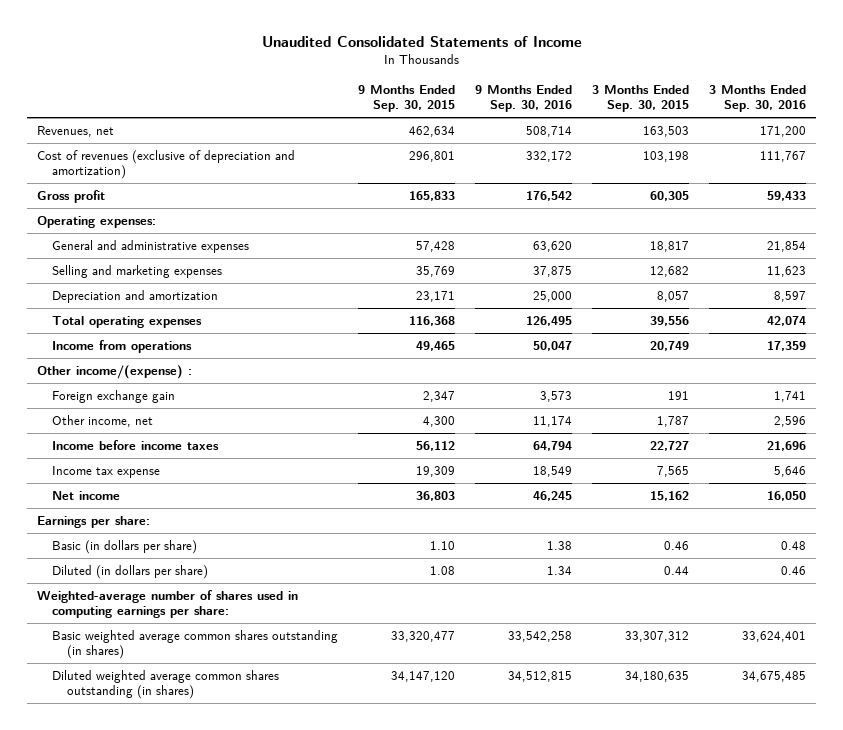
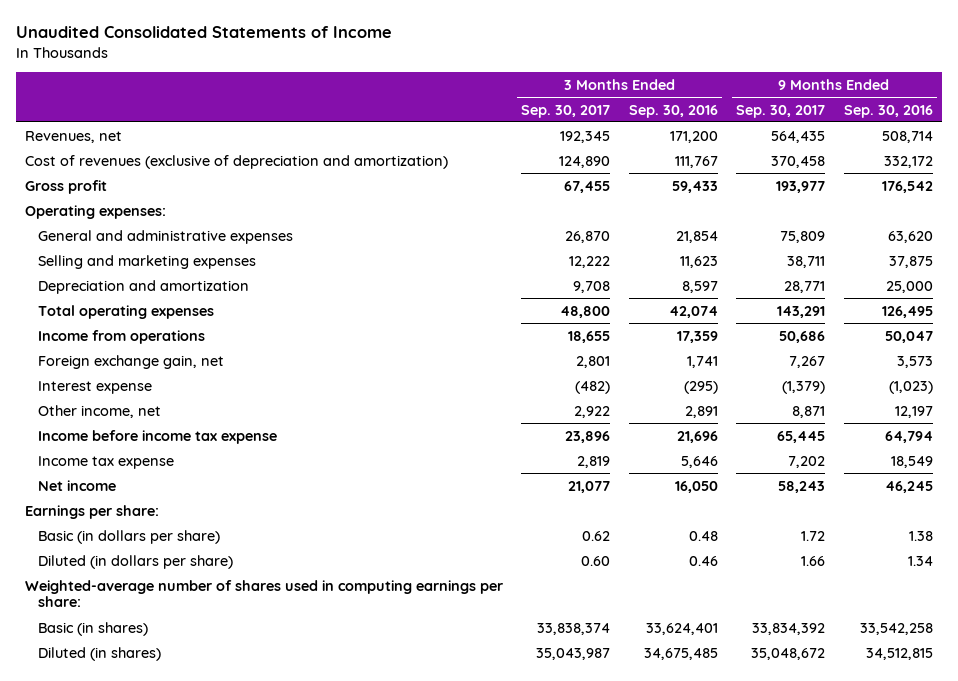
[358,84,456,113] 9 Months Ended Sep. 30, 2015 -> none
[591,84,689,113] 3 Months Ended Sep. 30, 2015 -> none
none -> [521,104,611,118] Sep. 30, 2017
none -> [736,104,826,118] Sep. 30, 2017
[37,364,193,379] Other income/(expense) : -> none
[52,389,176,403] Foreign exchange gain -> [38,354,225,369] Foreign exchange gain, net
none -> [38,380,153,394] Interest expense
[532,415,572,427] 11,174 -> [894,405,933,418] 12,197
[773,415,806,427] 2,596 -> [684,405,718,418] 2,891
[52,439,220,450] Income before income taxes -> [38,429,278,444] Income before income tax expense
[52,629,339,660] Basic weighted average common shares outstanding (in shares) -> [38,621,149,636] Basic (in shares)
[52,669,280,700] Diluted weighted average common shares outstanding (in shares) -> [38,646,162,661] Diluted (in shares)

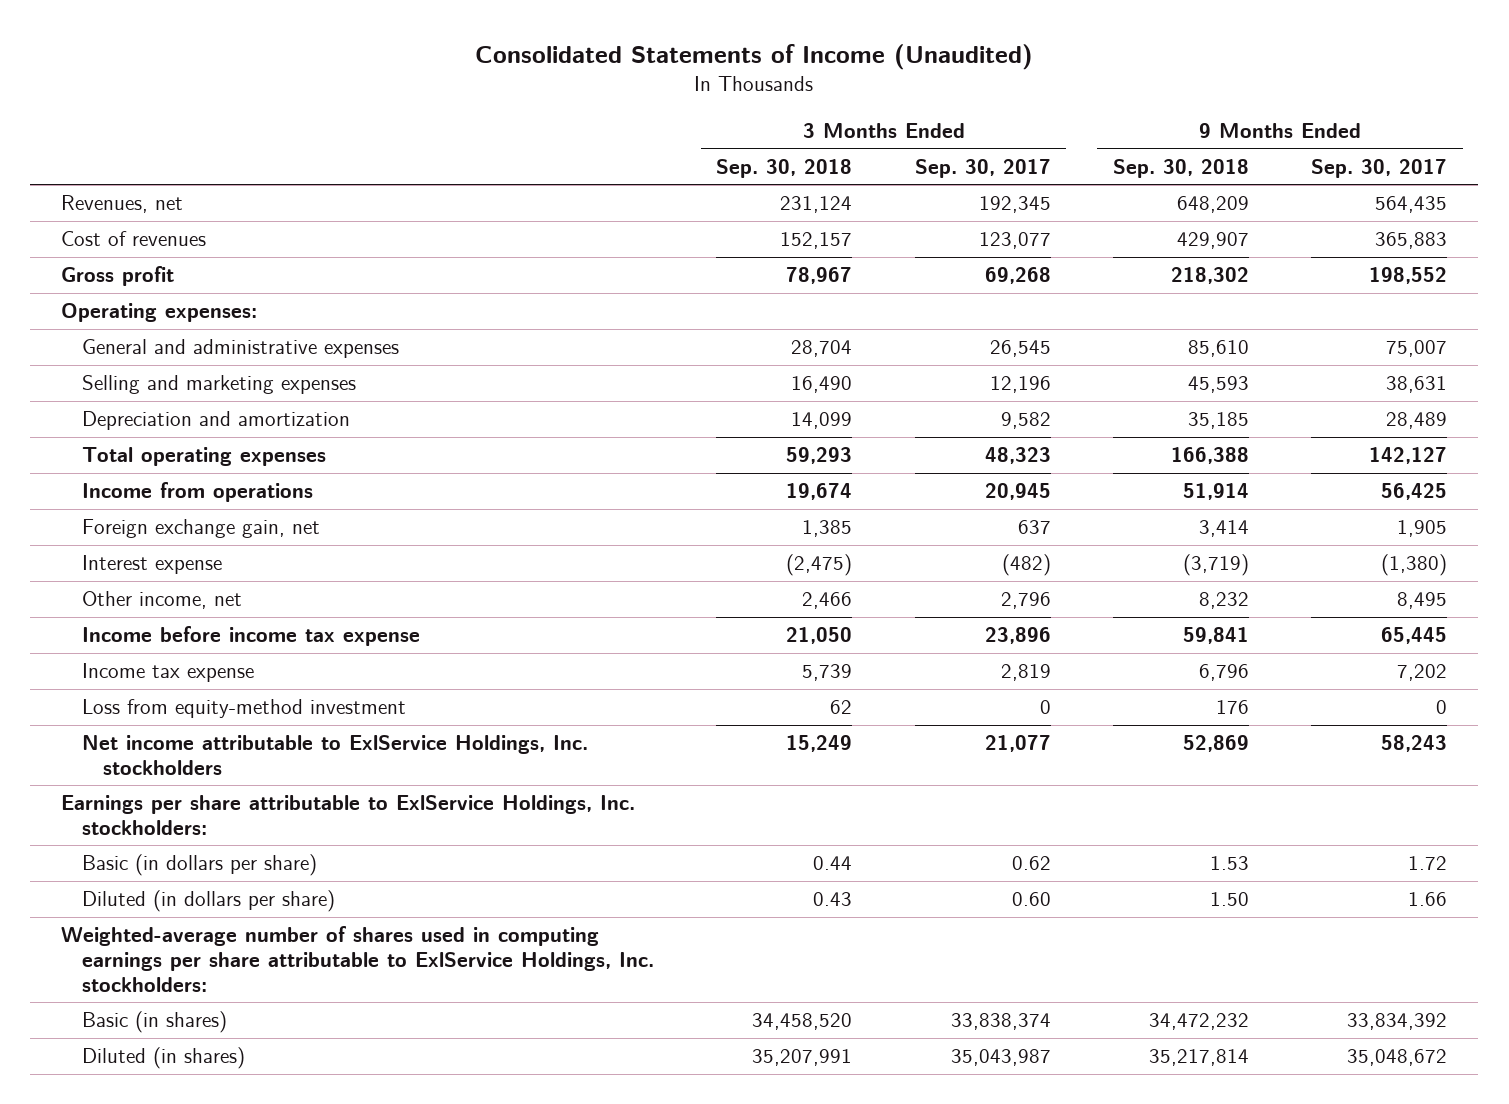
[15,26,392,39] Unaudited Consolidated Statements of Income -> [475,43,1034,70] Consolidated Statements of Income (Unaudited)
[628,104,718,118] Sep. 30, 2016 -> none
[843,104,933,118] Sep. 30, 2016 -> none
none -> [716,158,853,178] Sep. 30, 2018
none -> [1113,158,1250,178] Sep. 30, 2018
[24,154,448,169] Cost of revenues (exclusive of depreciation and amortization) -> [61,231,207,247] Cost of revenues
[559,155,611,168] 124,890 -> [978,232,1051,250] 123,077
[771,155,826,168] 370,458 -> [1375,232,1448,250] 365,883
[564,180,611,193] 67,455 -> [984,267,1051,285] 69,268
[776,180,826,193] 193,977 -> [1369,267,1448,285] 198,552
[565,230,611,243] 26,870 -> [989,340,1051,358] 26,545
[780,230,826,243] 75,809 -> [1386,340,1448,358] 75,007
[569,255,611,268] 12,222 -> [989,376,1051,394] 12,196
[787,255,826,268] 38,711 -> [1386,376,1448,394] 38,631
[573,280,611,293] 9,708 -> [1000,412,1051,430] 9,582
[784,280,826,293] 28,771 -> [1386,412,1448,430] 28,489
[560,305,611,318] 48,800 -> [984,447,1051,465] 48,323
[777,305,826,318] 143,291 -> [1369,447,1448,465] 142,127
[568,330,611,343] 18,655 -> [984,483,1051,501] 20,945
[779,330,826,343] 50,686 -> [1381,483,1448,501] 56,425
[576,355,611,368] 2,801 -> [1017,520,1051,535] 637
[789,355,826,368] 7,267 -> [1397,520,1448,538] 1,905
[782,380,826,394] (1,379) -> [1381,554,1448,577] (1,380)
[574,405,611,418] 2,922 -> [1000,592,1051,610] 2,796
[792,405,826,418] 8,871 -> [1397,592,1448,610] 8,495
none -> [82,699,407,719] Loss from equity-method investment
[38,479,117,491] Net income -> [82,735,589,775] Net income attributable to ExlService Holdings, Inc. stockholders
[24,504,159,519] Earnings per share: -> [61,795,636,835] Earnings per share attributable to ExlService Holdings, Inc. stockholders:
[24,579,503,608] Weighted-average number of shares used in computing earnings per share: -> [61,926,655,992] Weighted-average number of shares used in computing earnings per share attributable to ExlService Holdings, Inc. stockholders:

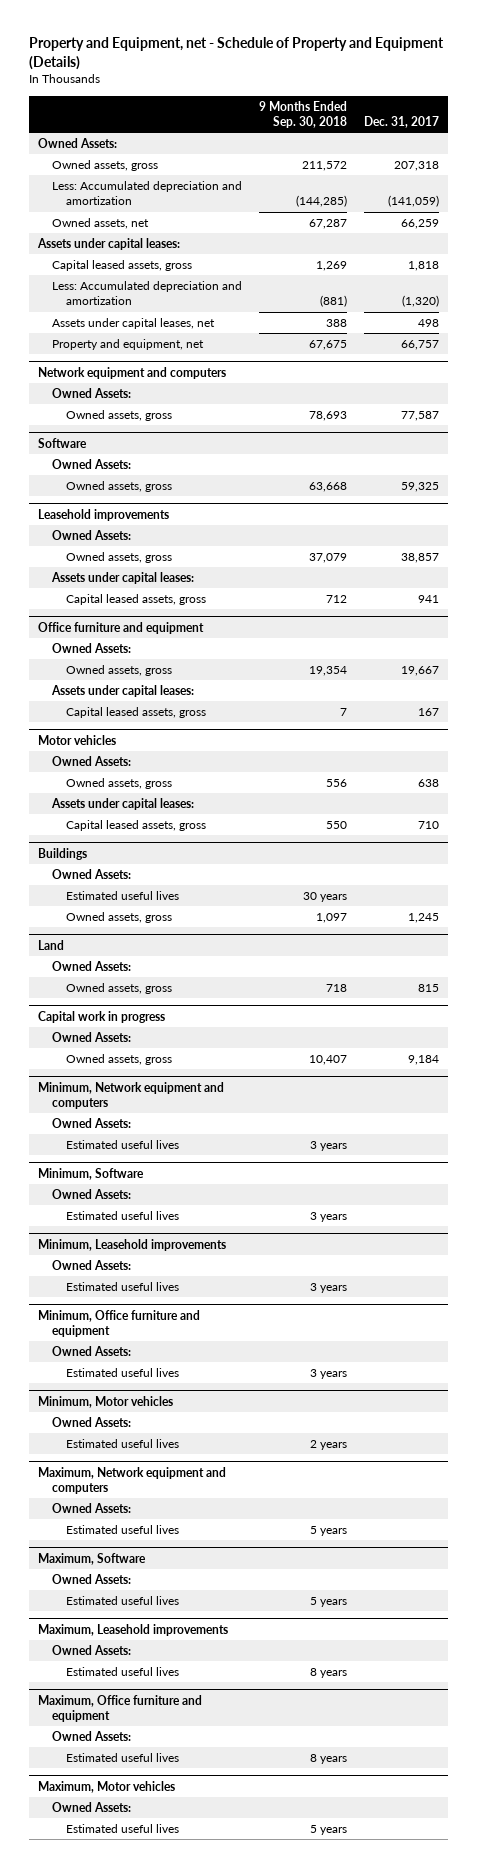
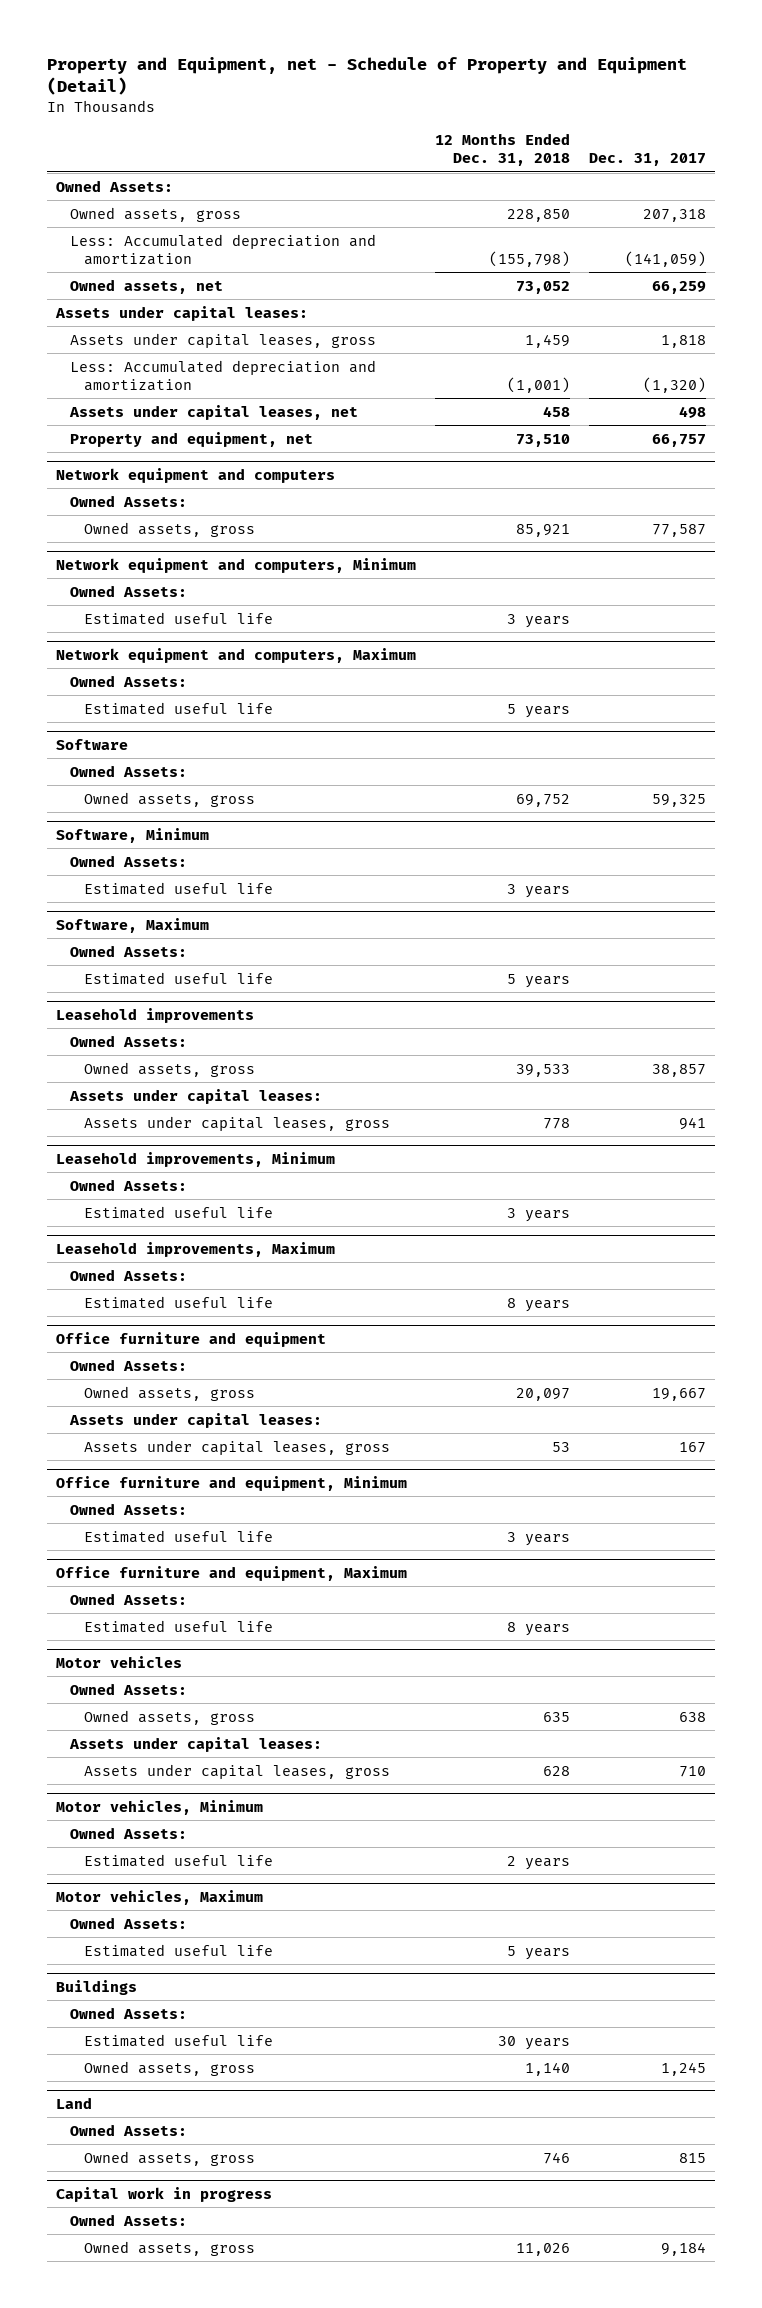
[28,36,444,70] Property and Equipment, net - Schedule of Property and Equipment (Details) -> [46,56,687,96] Property and Equipment, net - Schedule of Property and Equipment (Detail)
[258,100,347,129] 9 Months Ended Sep. 30, 2018 -> none
none -> [434,132,570,167] 12 Months Ended Dec. 31, 2018
[51,259,192,271] Capital leased assets, gross -> [70,332,377,348] Assets under capital leases, gross
none -> [56,557,417,573] Network equipment and computers, Minimum
none -> [70,584,188,597] Owned Assets:
none -> [84,611,274,625] Estimated useful life
none -> [56,647,417,663] Network equipment and computers, Maximum
none -> [70,674,188,687] Owned Assets:
none -> [84,701,274,715] Estimated useful life
none -> [56,827,210,843] Software, Minimum
none -> [70,854,188,867] Owned Assets:
none -> [84,881,274,895] Estimated useful life
none -> [56,917,210,933] Software, Maximum
none -> [70,944,188,957] Owned Assets:
none -> [84,971,274,985] Estimated useful life
[65,593,206,605] Capital leased assets, gross -> [84,1115,391,1131] Assets under capital leases, gross
none -> [56,1151,336,1167] Leasehold improvements, Minimum
none -> [70,1178,188,1191] Owned Assets:
none -> [84,1205,274,1219] Estimated useful life
none -> [56,1241,336,1257] Leasehold improvements, Maximum
none -> [70,1268,188,1281] Owned Assets:
none -> [84,1295,274,1309] Estimated useful life
[65,706,206,718] Capital leased assets, gross -> [84,1439,391,1455] Assets under capital leases, gross
none -> [56,1475,408,1491] Office furniture and equipment, Minimum
none -> [70,1502,188,1515] Owned Assets:
none -> [84,1529,274,1543] Estimated useful life
none -> [56,1565,408,1581] Office furniture and equipment, Maximum
none -> [70,1592,188,1605] Owned Assets:
none -> [84,1619,274,1633] Estimated useful life
[65,819,206,831] Capital leased assets, gross -> [84,1763,391,1779] Assets under capital leases, gross
none -> [56,1799,264,1815] Motor vehicles, Minimum
none -> [70,1826,188,1839] Owned Assets:
none -> [84,1853,274,1867] Estimated useful life
none -> [56,1889,264,1905] Motor vehicles, Maximum
none -> [70,1916,188,1929] Owned Assets:
none -> [84,1943,274,1957] Estimated useful life
[65,890,179,900] Estimated useful lives -> [84,2033,274,2047] Estimated useful life
[37,1081,224,1110] Minimum, Network equipment and computers -> none
[51,1117,131,1128] Owned Assets: -> none
[65,1139,179,1149] Estimated useful lives -> none
[37,1167,144,1180] Minimum, Software -> none
[51,1188,131,1199] Owned Assets: -> none
[65,1210,179,1220] Estimated useful lives -> none
[37,1238,226,1251] Minimum, Leasehold improvements -> none
[51,1259,131,1270] Owned Assets: -> none
[65,1281,179,1291] Estimated useful lives -> none
[37,1309,200,1338] Minimum, Office furniture and equipment -> none
[51,1345,131,1356] Owned Assets: -> none
[65,1367,179,1377] Estimated useful lives -> none
[37,1395,173,1408] Minimum, Motor vehicles -> none
[51,1416,131,1427] Owned Assets: -> none
[65,1438,179,1448] Estimated useful lives -> none
[37,1466,226,1495] Maximum, Network equipment and computers -> none
[51,1502,131,1513] Owned Assets: -> none
[65,1524,179,1534] Estimated useful lives -> none
[37,1552,146,1565] Maximum, Software -> none
[51,1573,131,1584] Owned Assets: -> none
[65,1595,179,1605] Estimated useful lives -> none
[37,1623,228,1636] Maximum, Leasehold improvements -> none
[51,1644,131,1655] Owned Assets: -> none
[65,1666,179,1676] Estimated useful lives -> none
[37,1694,202,1723] Maximum, Office furniture and equipment -> none
[51,1730,131,1741] Owned Assets: -> none
[65,1752,179,1762] Estimated useful lives -> none
[37,1780,175,1793] Maximum, Motor vehicles -> none
[51,1801,131,1812] Owned Assets: -> none
[65,1823,179,1833] Estimated useful lives -> none

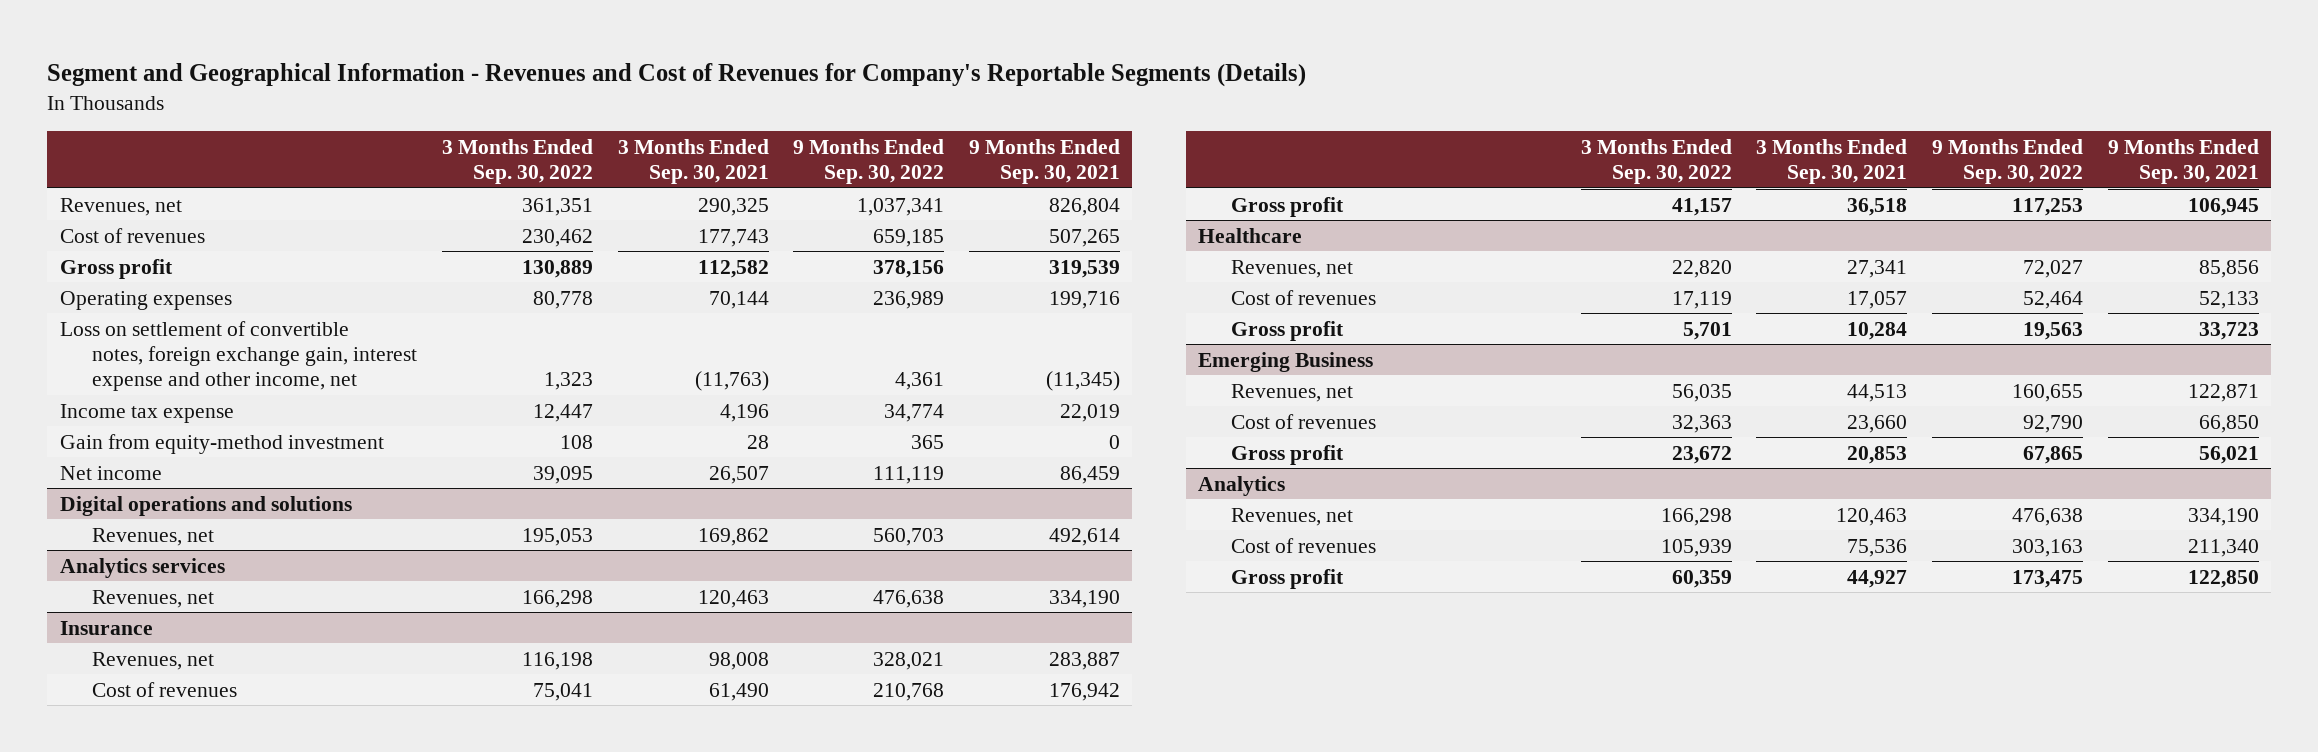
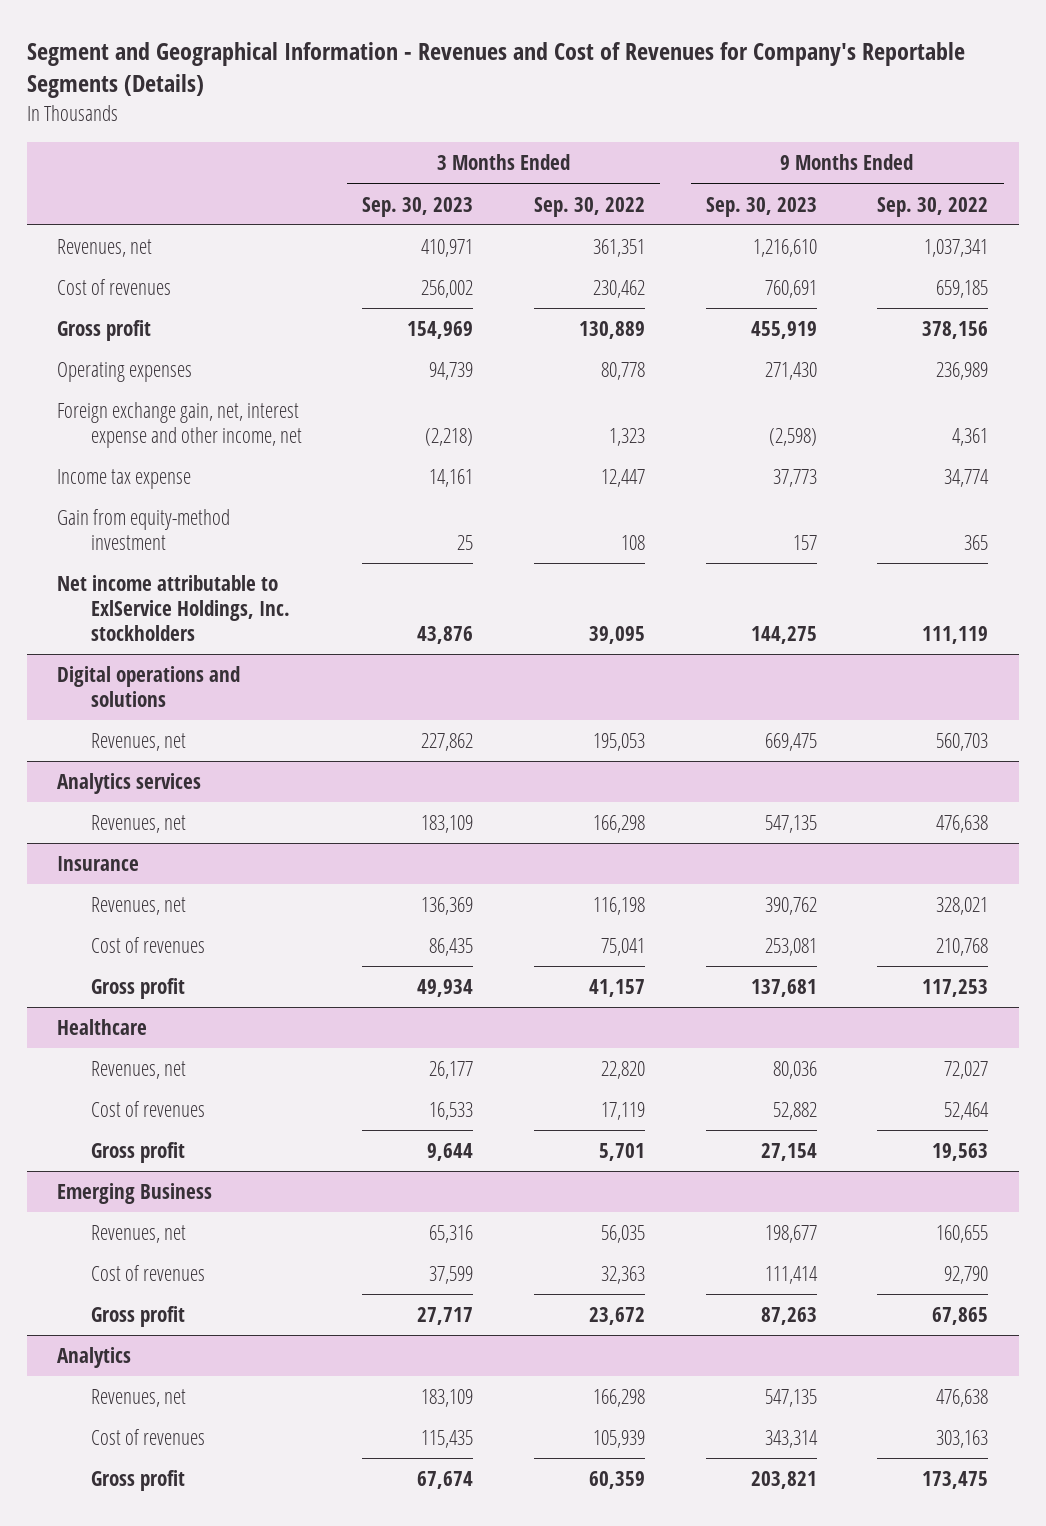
[617,138,769,185] 3 Months Ended Sep. 30, 2021 -> none
[968,138,1120,185] 9 Months Ended Sep. 30, 2021 -> none
none -> [362,196,474,217] Sep. 30, 2023
none -> [705,196,817,217] Sep. 30, 2023
[59,320,418,392] Loss on settlement of convertible notes, foreign exchange gain, interest expense and other income, net -> [57,402,302,449] Foreign exchange gain, net, interest expense and other income, net
[59,465,162,480] Net income -> [57,575,290,642] Net income attributable to ExlService Holdings, Inc. stockholders

